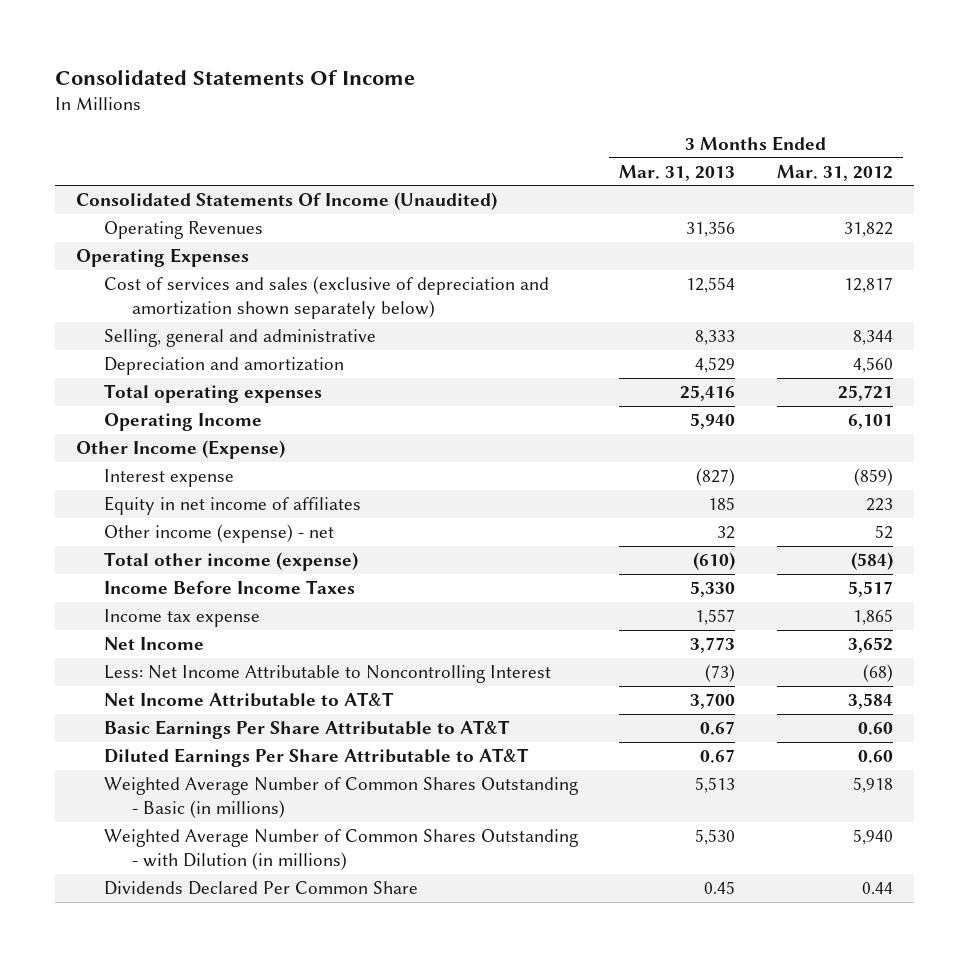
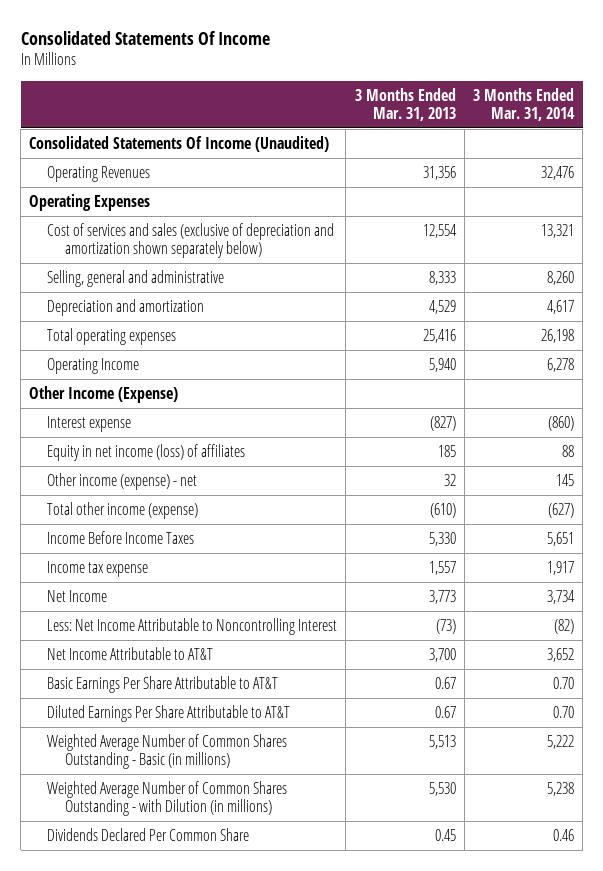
[776,164,893,181] Mar. 31, 2012 -> none
none -> [473,87,576,121] 3 Months Ended Mar. 31, 2014
[103,496,361,516] Equity in net income of affiliates -> [47,443,246,461] Equity in net income (loss) of affiliates

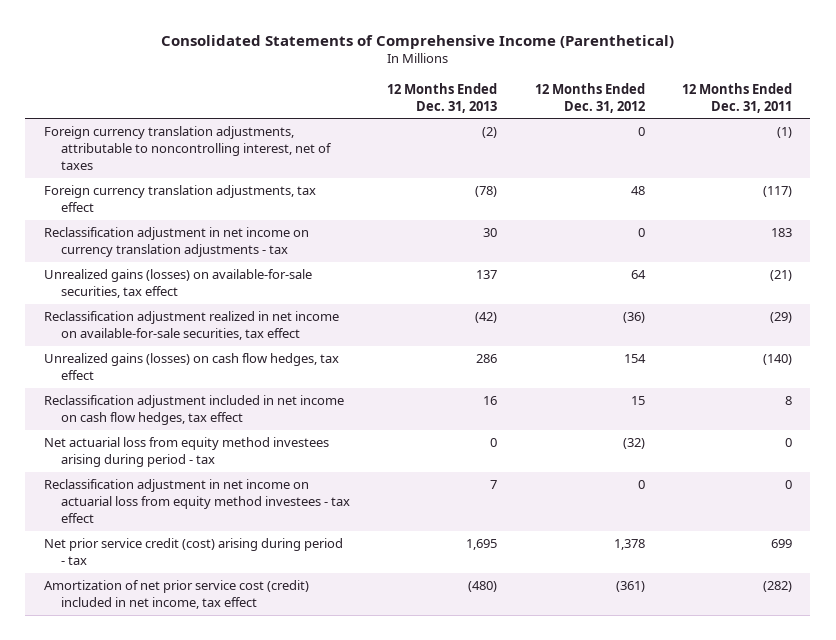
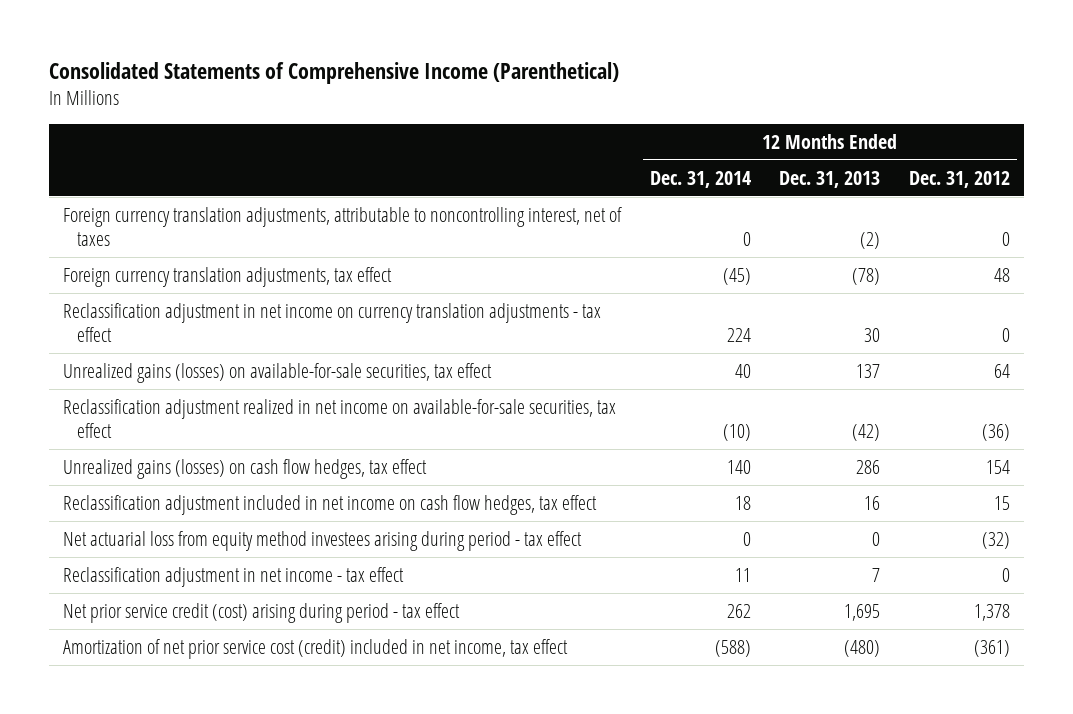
[681,82,792,113] 12 Months Ended Dec. 31, 2011 -> none
none -> [649,170,751,188] Dec. 31, 2014
[43,227,309,258] Reclassification adjustment in net income on currency translation adjustments - tax -> [63,302,602,343] Reclassification adjustment in net income on currency translation adjustments - tax effect
[43,437,329,468] Net actuarial loss from equity method investees arising during period - tax -> [63,530,583,551] Net actuarial loss from equity method investees arising during period - tax effect
[43,479,351,523] Reclassification adjustment in net income on actuarial loss from equity method investees - tax effect -> [63,566,405,587] Reclassification adjustment in net income - tax effect
[43,538,343,566] Net prior service credit (cost) arising during period - tax -> [63,602,461,623] Net prior service credit (cost) arising during period - tax effect

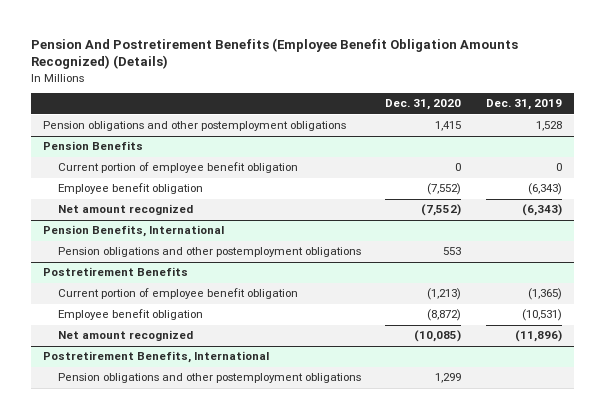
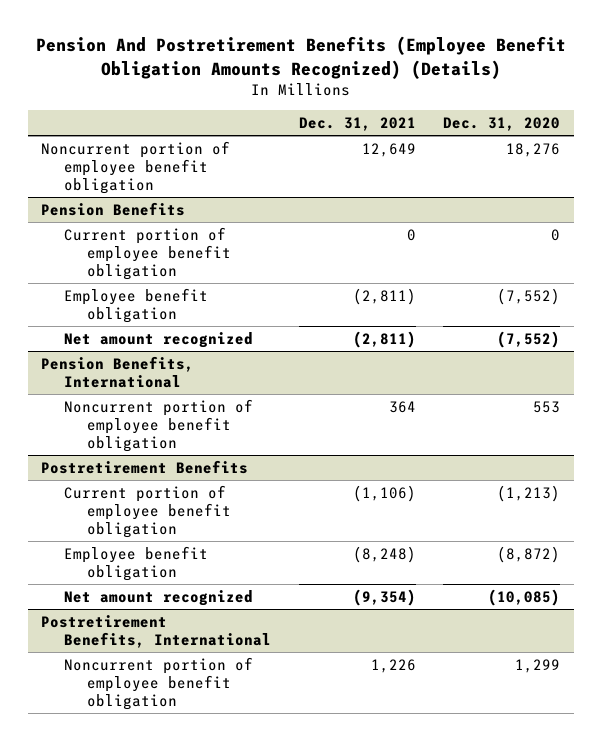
[485,99,562,111] Dec. 31, 2019 -> none
none -> [298,117,416,132] Dec. 31, 2021
[43,121,347,132] Pension obligations and other postemployment obligations -> none
none -> [41,140,231,194] Noncurrent portion of employee benefit obligation
[57,247,361,258] Pension obligations and other postemployment obligations -> [64,398,254,452] Noncurrent portion of employee benefit obligation
[57,373,361,384] Pension obligations and other postemployment obligations -> [64,656,254,710] Noncurrent portion of employee benefit obligation

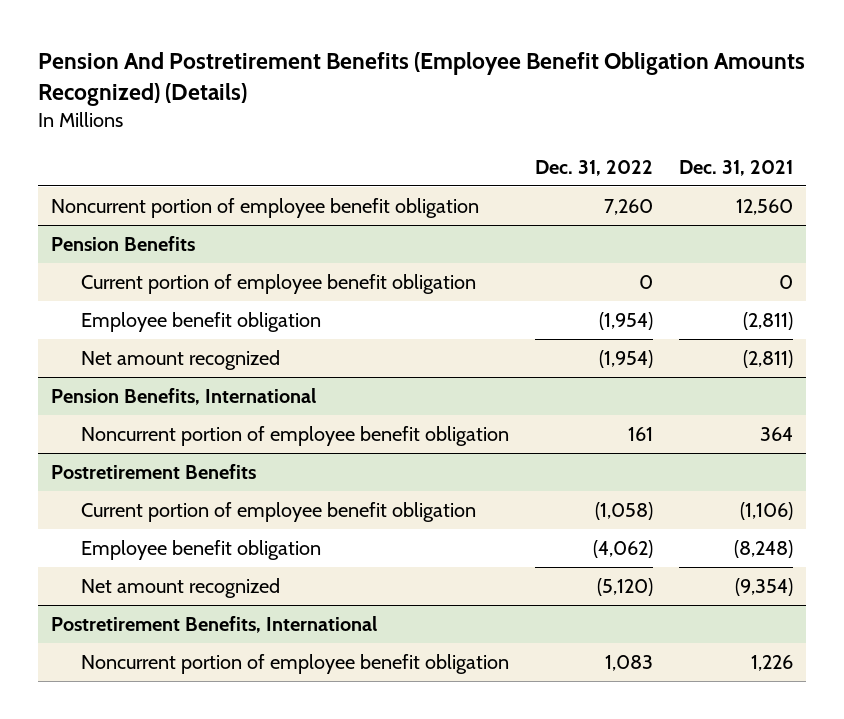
[442,117,560,132] Dec. 31, 2020 -> none
none -> [534,159,653,176] Dec. 31, 2022
[361,142,416,157] 12,649 -> [735,199,793,216] 12,560

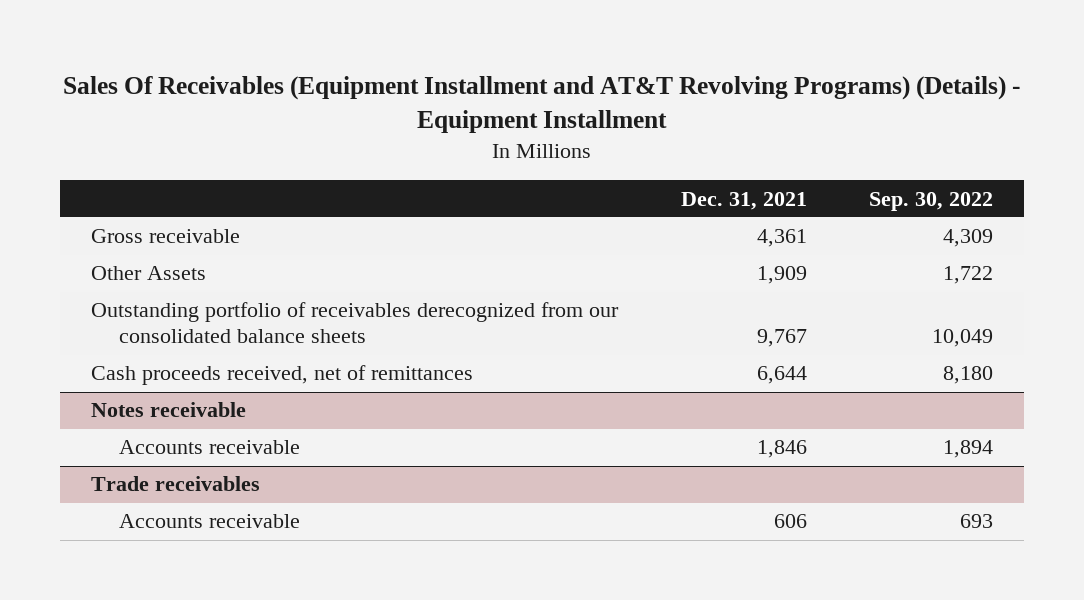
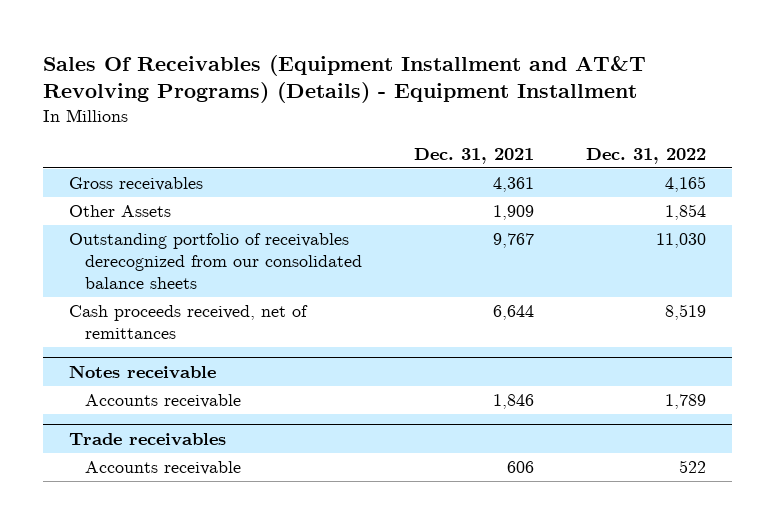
[869,191,994,211] Sep. 30, 2022 -> none
none -> [586,147,707,164] Dec. 31, 2022
[91,229,241,244] Gross receivable -> [69,177,204,192] Gross receivables

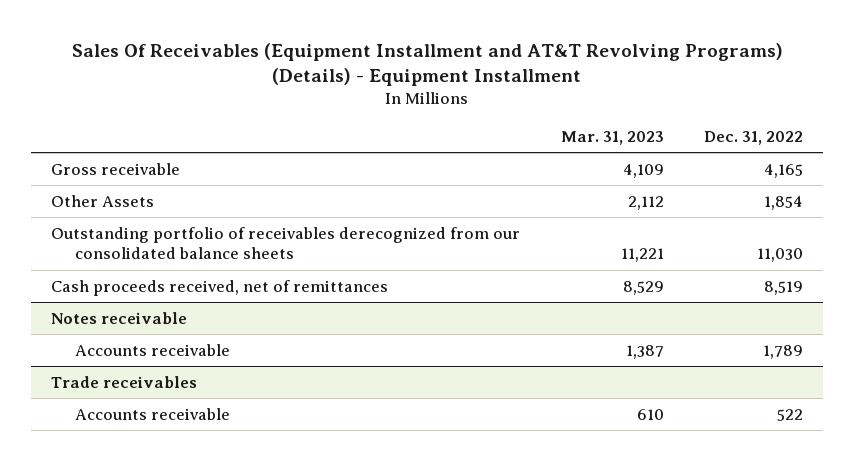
[414,147,535,164] Dec. 31, 2021 -> none
none -> [560,131,664,146] Mar. 31, 2023
[69,177,204,192] Gross receivables -> [51,162,181,175] Gross receivable

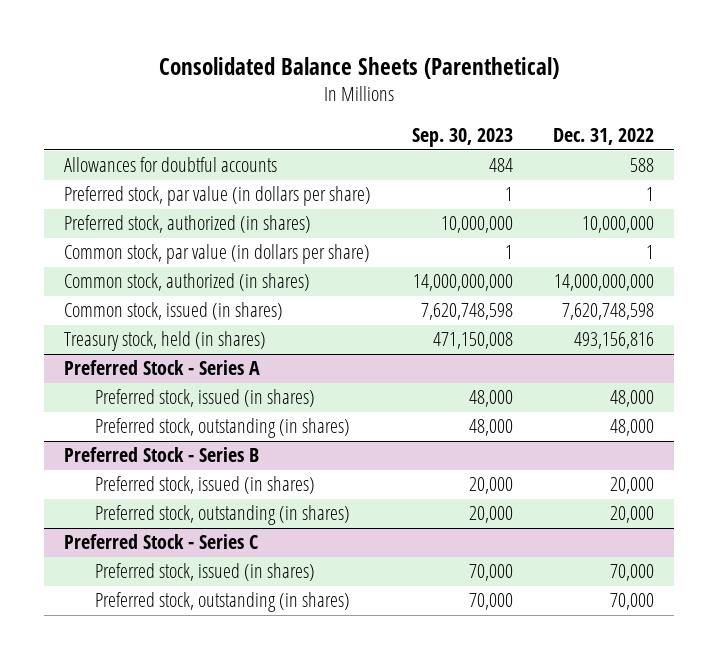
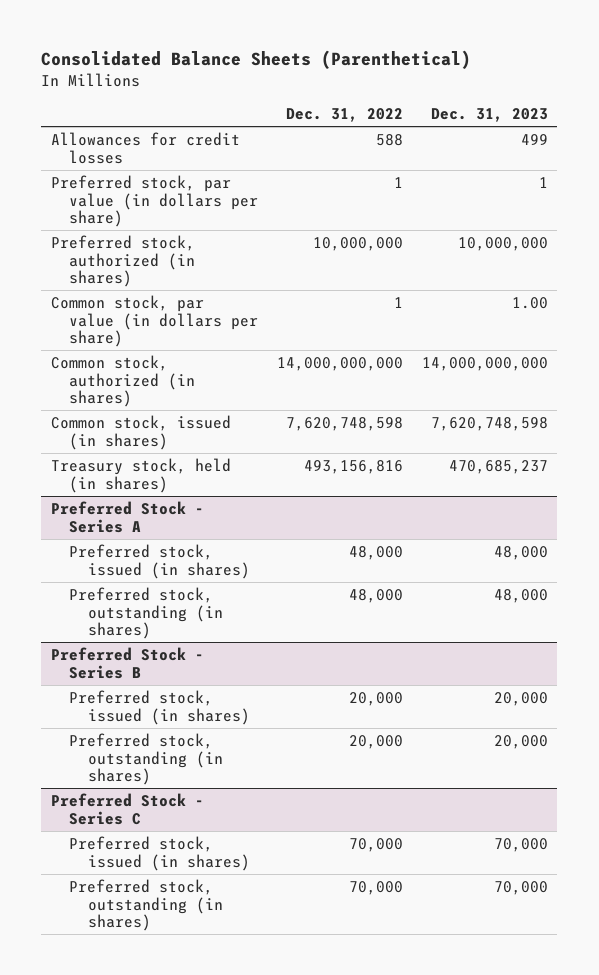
[411,128,513,148] Sep. 30, 2023 -> none
none -> [430,108,548,123] Dec. 31, 2023
[64,157,278,173] Allowances for doubtful accounts -> [50,131,240,164] Allowances for credit losses

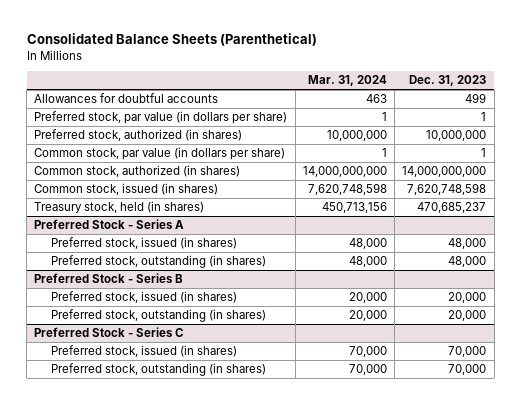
[286,108,404,123] Dec. 31, 2022 -> none
none -> [307,75,387,87] Mar. 31, 2024
[50,131,240,164] Allowances for credit losses -> [34,93,219,104] Allowances for doubtful accounts
[511,296,548,309] 1.00 -> [481,148,487,158] 1

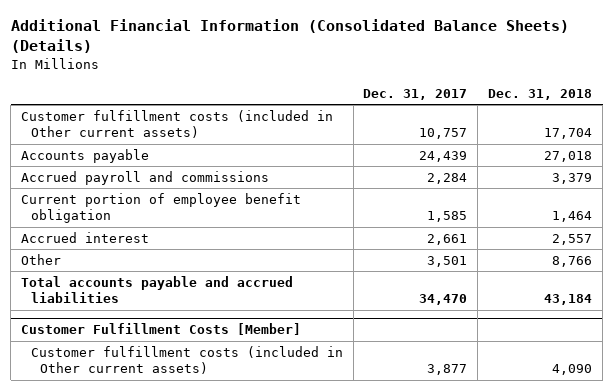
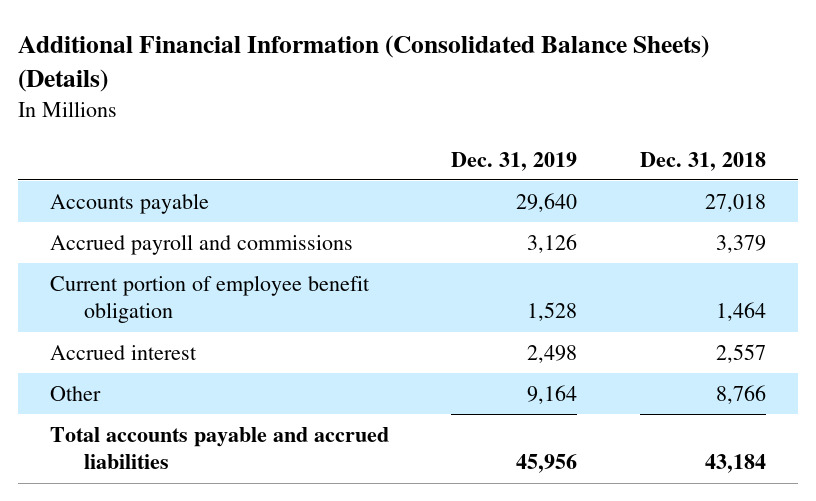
[363,88,468,100] Dec. 31, 2017 -> none
none -> [451,151,578,171] Dec. 31, 2019
[21,109,334,139] Customer fulfillment costs (included in Other current assets) -> none
[21,323,302,336] Customer Fulfillment Costs [Member] -> none
[30,345,343,375] Customer fulfillment costs (included in Other current assets) -> none

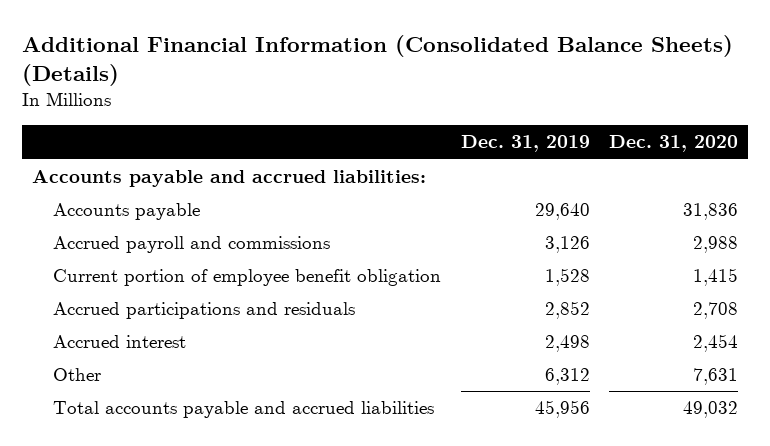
[640,151,767,171] Dec. 31, 2018 -> none
none -> [609,135,739,153] Dec. 31, 2020
none -> [32,170,427,188] Accounts payable and accrued liabilities:
none -> [52,302,355,320] Accrued participations and residuals
[527,384,578,404] 9,164 -> [544,368,590,386] 6,312

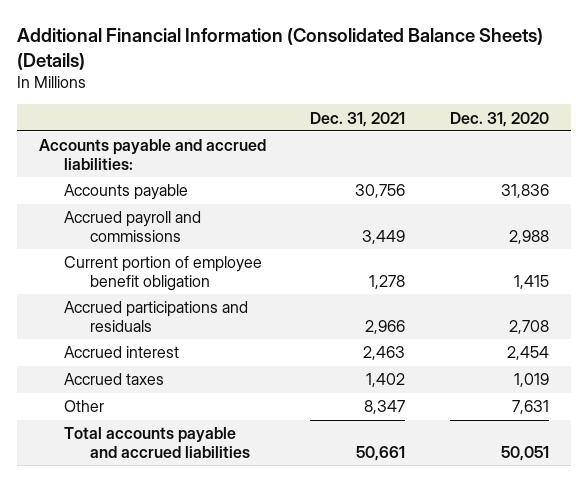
[460,135,590,153] Dec. 31, 2019 -> none
none -> [310,111,406,127] Dec. 31, 2021
none -> [64,373,165,386] Accrued taxes
[683,401,739,419] 49,032 -> [500,446,549,462] 50,051

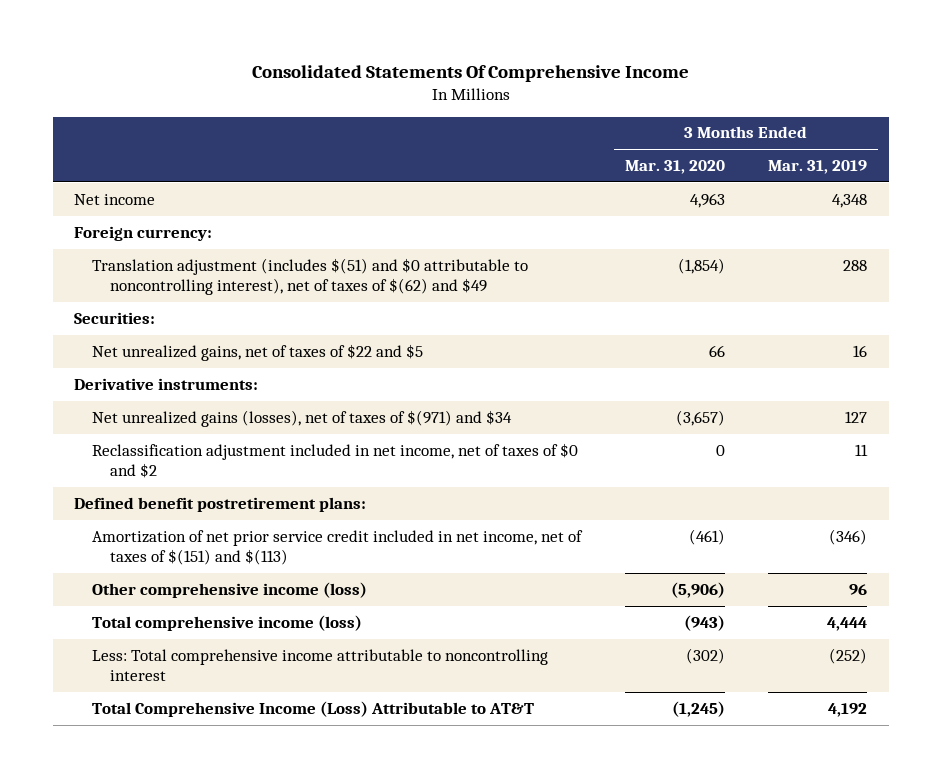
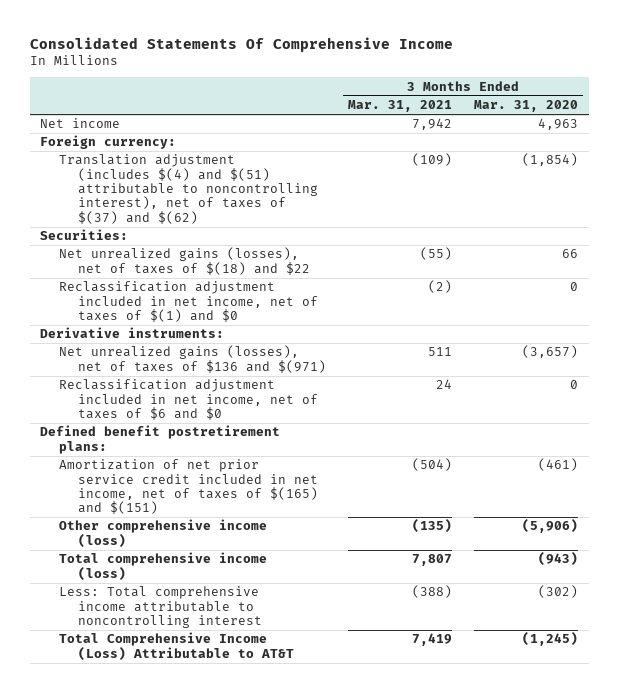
[768,160,868,175] Mar. 31, 2019 -> none
none -> [348,100,453,113] Mar. 31, 2021
[92,257,529,296] Translation adjustment (includes $(51) and $0 attributable to noncontrolling interest), net of taxes of $(62) and $49 -> [59,154,319,224] Translation adjustment (includes $(4) and $(51) attributable to noncontrolling interest), net of taxes of $(37) and $(62)
[92,343,424,361] Net unrealized gains, net of taxes of $22 and $5 -> [59,247,311,275] Net unrealized gains (losses), net of taxes of $(18) and $22
none -> [59,281,319,323] Reclassification adjustment included in net income, net of taxes of $(1) and $0
[92,409,513,427] Net unrealized gains (losses), net of taxes of $(971) and $34 -> [59,345,327,373] Net unrealized gains (losses), net of taxes of $136 and $(971)
[92,442,579,479] Reclassification adjustment included in net income, net of taxes of $0 and $2 -> [59,379,319,421] Reclassification adjustment included in net income, net of taxes of $6 and $0
[92,529,584,566] Amortization of net prior service credit included in net income, net of taxes of $(151) and $(113) -> [59,459,319,515] Amortization of net prior service credit included in net income, net of taxes of $(165) and $(151)

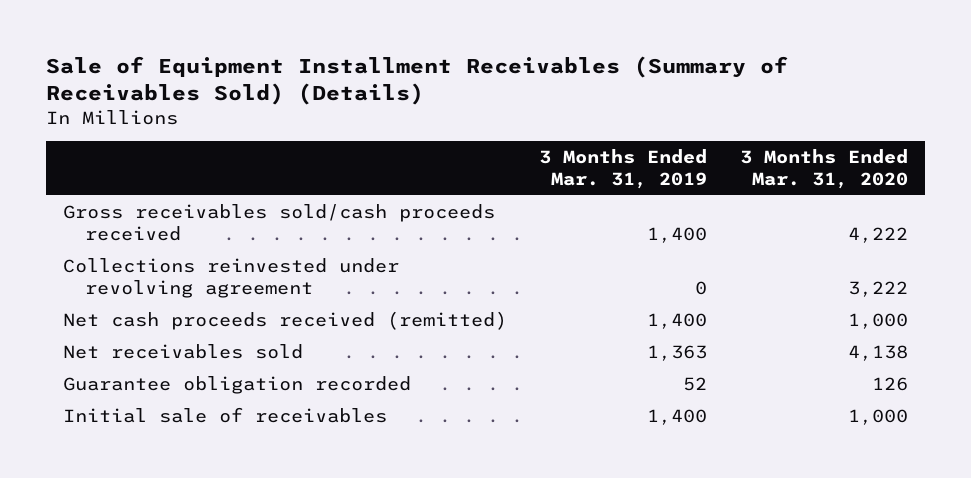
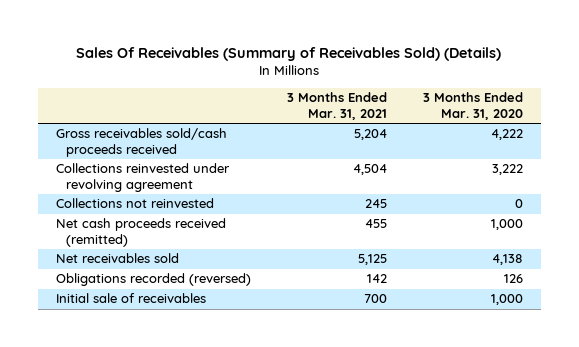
[46,56,789,106] Sale of Equipment Installment Receivables (Summary of Receivables Sold) (Details) -> [76,46,502,61] Sales Of Receivables (Summary of Receivables Sold) (Details)
[539,149,708,189] 3 Months Ended Mar. 31, 2019 -> none
none -> [286,92,387,121] 3 Months Ended Mar. 31, 2021
none -> [56,198,215,209] Collections not reinvested
[62,376,411,395] Guarantee obligation recorded -> [56,273,252,287] Obligations recorded (reversed)

